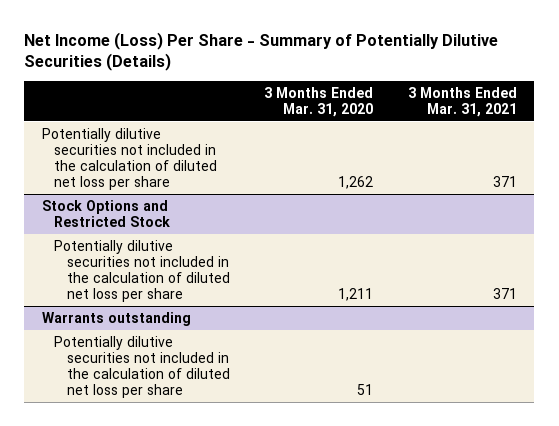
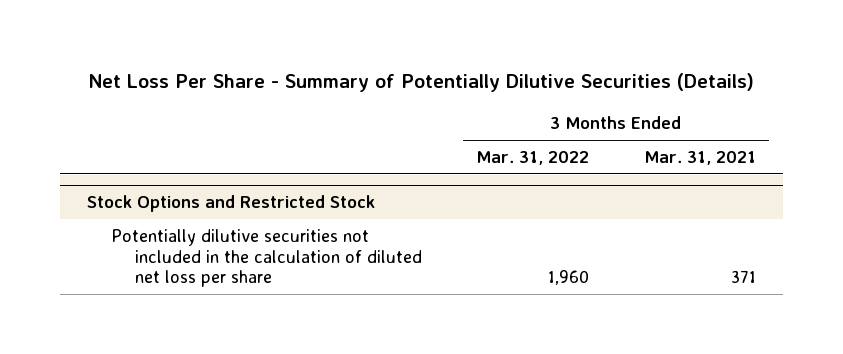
[24,31,499,72] Net Income (Loss) Per Share - Summary of Potentially Dilutive Securities (Details) -> [88,73,755,93] Net Loss Per Share - Summary of Potentially Dilutive Securities (Details)
[264,86,374,117] 3 Months Ended Mar. 31, 2020 -> none
none -> [476,151,590,166] Mar. 31, 2022
[41,127,218,191] Potentially dilutive securities not included in the calculation of diluted net loss per share -> none
[41,311,191,326] Warrants outstanding -> none
[54,335,230,399] Potentially dilutive securities not included in the calculation of diluted net loss per share -> none

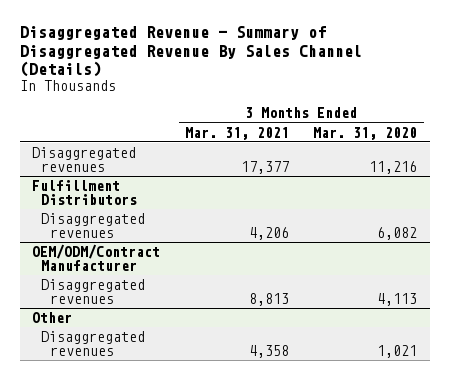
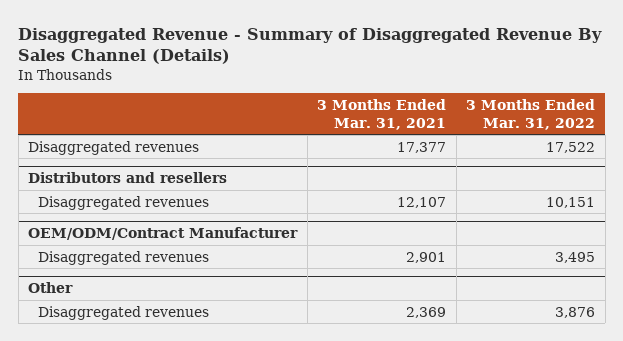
[313,126,418,140] Mar. 31, 2020 -> none
none -> [466,98,596,130] 3 Months Ended Mar. 31, 2022
[32,180,137,206] Fulfillment Distributors -> none
none -> [28,172,228,184] Distributors and resellers
[248,227,289,241] 4,206 -> [397,196,447,208] 12,107
[248,293,289,307] 8,813 -> [406,251,447,263] 2,901
[248,345,289,359] 4,358 -> [406,306,447,318] 2,369

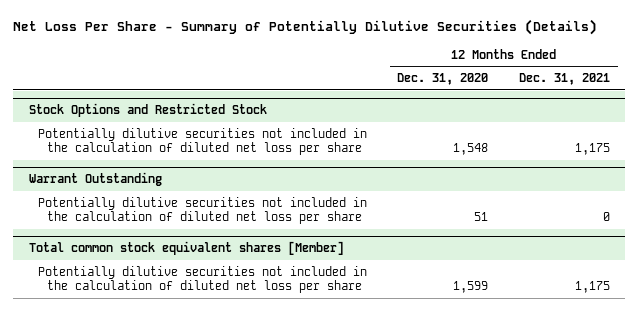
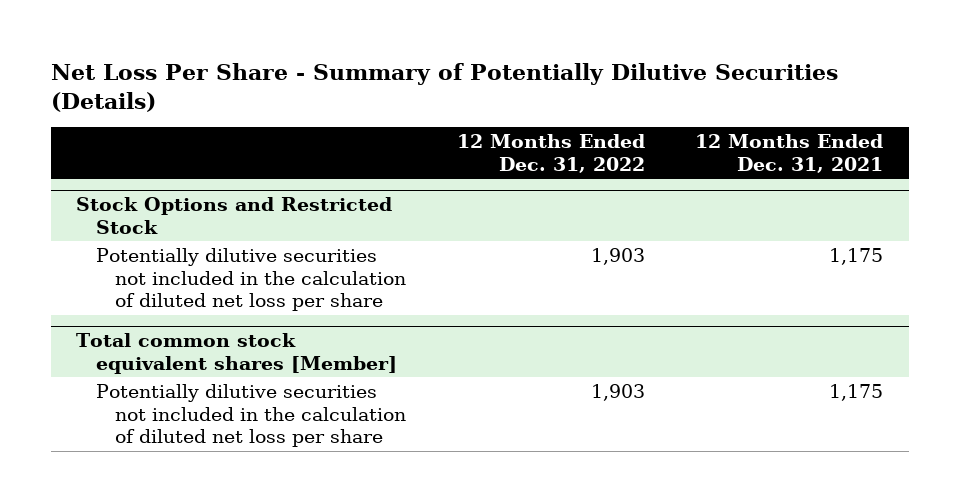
[397,73,489,86] Dec. 31, 2020 -> none
none -> [456,134,645,173] 12 Months Ended Dec. 31, 2022
[28,172,162,187] Warrant Outstanding -> none
[37,196,367,225] Potentially dilutive securities not included in the calculation of diluted net loss per share -> none

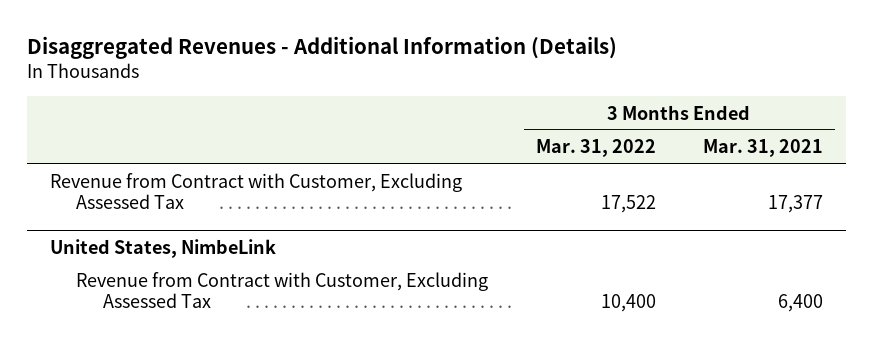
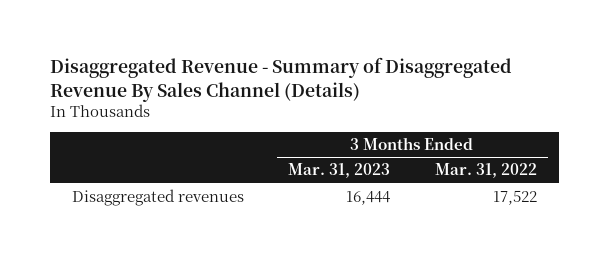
[26,36,617,60] Disaggregated Revenues - Additional Information (Details) -> [49,57,512,102] Disaggregated Revenue - Summary of Disaggregated Revenue By Sales Channel (Details)
[702,139,823,158] Mar. 31, 2021 -> none
none -> [288,163,391,179] Mar. 31, 2023
[50,238,277,258] United States, NimbeLink -> none
[76,272,489,309] Revenue from Contract with Customer, Excluding Assessed Tax -> none
[50,173,463,210] Revenue from Contract with Customer, Excluding Assessed Tax -> [71,189,244,207] Disaggregated revenues

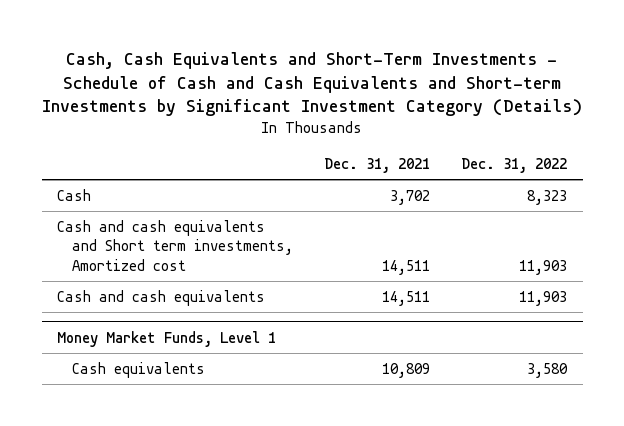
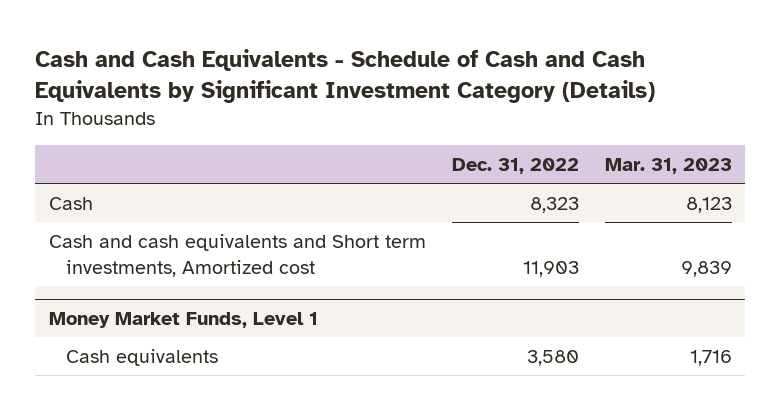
[42,52,583,117] Cash, Cash Equivalents and Short-Term Investments - Schedule of Cash and Cash Equivalents and Short-term Investments by Significant Investment Category (Details) -> [35,48,656,103] Cash and Cash Equivalents - Schedule of Cash and Cash Equivalents by Significant Investment Category (Details)
[323,157,430,173] Dec. 31, 2021 -> none
none -> [605,158,733,175] Mar. 31, 2023
[57,289,266,306] Cash and cash equivalents -> none

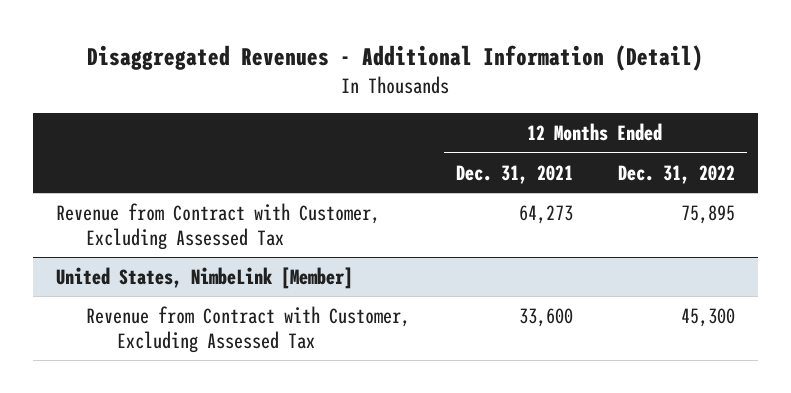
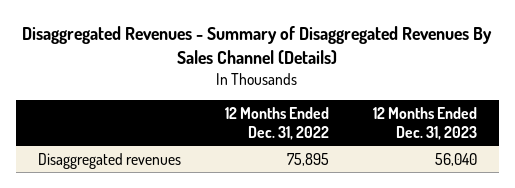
[87,44,704,71] Disaggregated Revenues - Additional Information (Detail) -> [22,25,493,64] Disaggregated Revenues - Summary of Disaggregated Revenues By Sales Channel (Details)
[455,164,573,184] Dec. 31, 2021 -> none
none -> [372,106,477,140] 12 Months Ended Dec. 31, 2023
[55,266,353,289] United States, NimbeLink [Member] -> none
[86,305,411,353] Revenue from Contract with Customer, Excluding Assessed Tax -> none
[55,202,380,250] Revenue from Contract with Customer, Excluding Assessed Tax -> [37,152,181,169] Disaggregated revenues

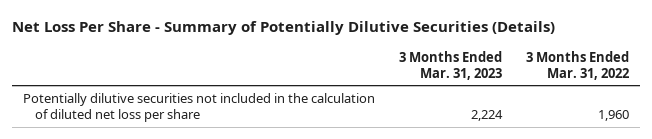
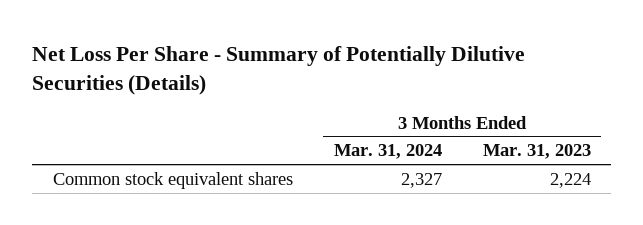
[525,50,629,81] 3 Months Ended Mar. 31, 2022 -> none
none -> [333,144,442,160] Mar. 31, 2024
[23,92,376,123] Potentially dilutive securities not included in the calculation of diluted net loss per share -> [52,171,293,189] Common stock equivalent shares

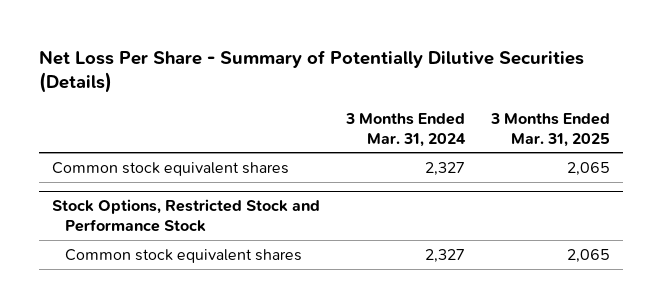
[482,144,591,160] Mar. 31, 2023 -> none
none -> [490,113,611,147] 3 Months Ended Mar. 31, 2025
none -> [51,199,320,232] Stock Options, Restricted Stock and Performance Stock
none -> [64,248,302,263] Common stock equivalent shares

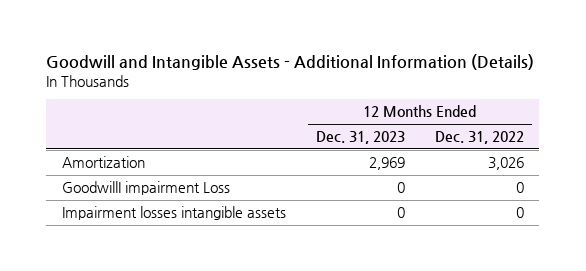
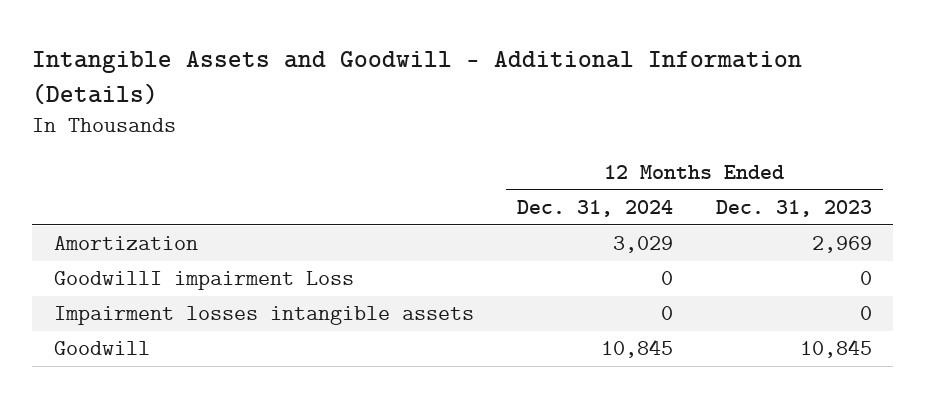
[46,54,535,71] Goodwill and Intangible Assets - Additional Information (Details) -> [32,51,803,105] Intangible Assets and Goodwill - Additional Information (Details)
[435,131,525,145] Dec. 31, 2022 -> none
none -> [516,200,673,218] Dec. 31, 2024
none -> [53,341,150,356] Goodwill

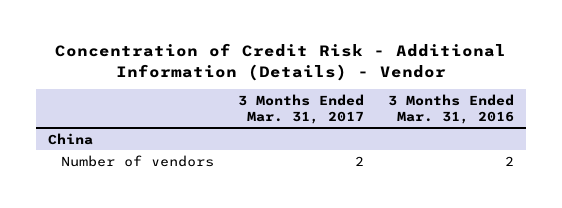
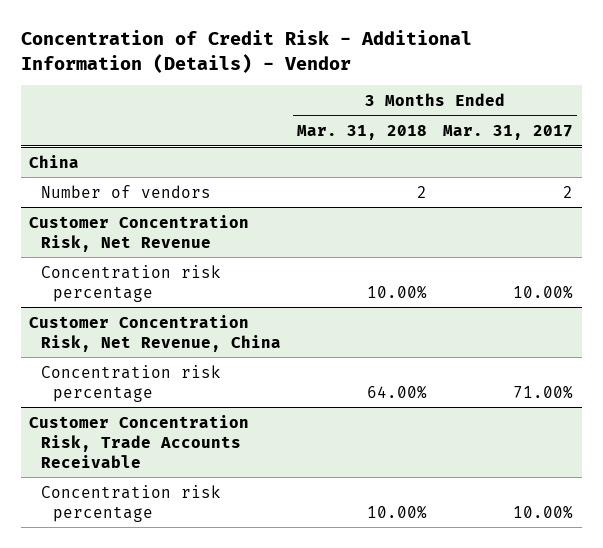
[387,94,514,124] 3 Months Ended Mar. 31, 2016 -> none
none -> [297,125,428,141] Mar. 31, 2018
none -> [29,214,250,252] Customer Concentration Risk, Net Revenue
none -> [41,264,222,302] Concentration risk percentage
none -> [29,314,282,352] Customer Concentration Risk, Net Revenue, China
none -> [41,364,222,402] Concentration risk percentage
none -> [29,414,250,468] Customer Concentration Risk, Trade Accounts Receivable
none -> [41,484,222,522] Concentration risk percentage

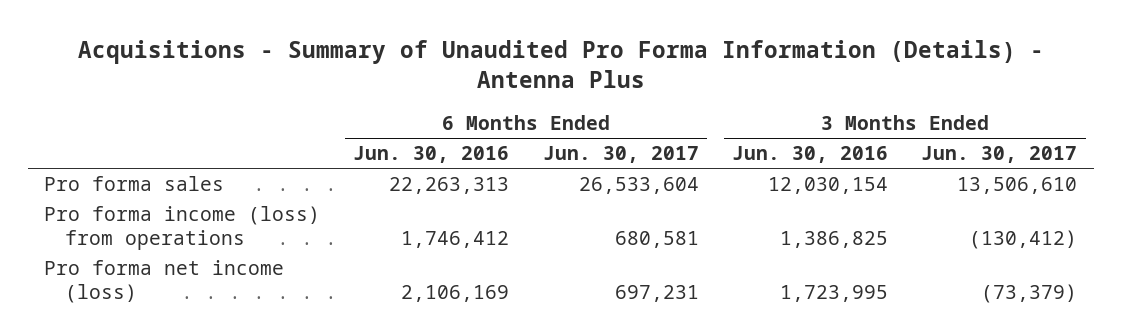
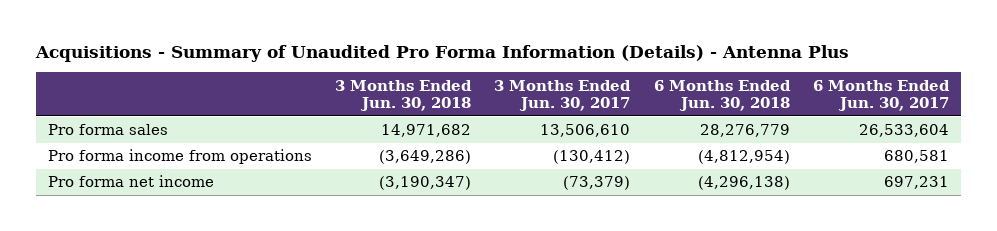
[353,146,510,164] Jun. 30, 2016 -> none
[731,146,888,164] Jun. 30, 2016 -> none
none -> [334,79,472,112] 3 Months Ended Jun. 30, 2018
none -> [653,79,791,112] 6 Months Ended Jun. 30, 2018
[44,206,321,250] Pro forma income (loss) from operations -> [47,149,312,165] Pro forma income from operations
[44,260,285,303] Pro forma net income (loss) -> [47,175,214,188] Pro forma net income

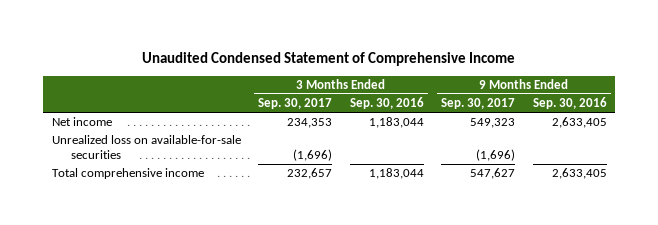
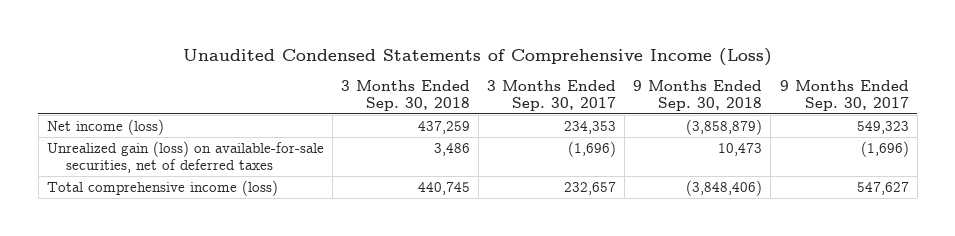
[142,51,516,66] Unaudited Condensed Statement of Comprehensive Income -> [182,47,772,66] Unaudited Condensed Statements of Comprehensive Income (Loss)
[349,97,424,110] Sep. 30, 2016 -> none
[532,97,607,110] Sep. 30, 2016 -> none
none -> [340,79,470,111] 3 Months Ended Sep. 30, 2018
none -> [633,79,763,111] 9 Months Ended Sep. 30, 2018
[51,117,112,127] Net income -> [46,118,164,135] Net income (loss)
[51,135,241,160] Unrealized loss on available-for-sale securities -> [46,140,324,173] Unrealized gain (loss) on available-for-sale securities, net of deferred taxes
[51,168,204,180] Total comprehensive income -> [46,179,278,196] Total comprehensive income (loss)

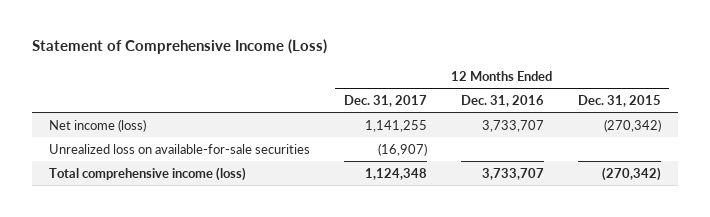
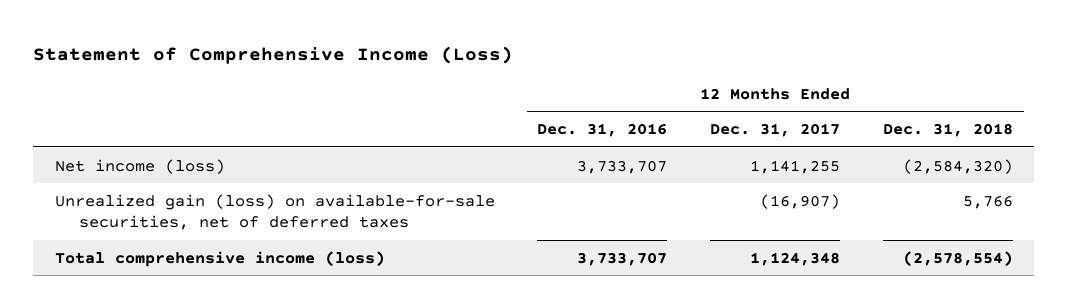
[577,94,661,107] Dec. 31, 2015 -> none
none -> [882,123,1013,138] Dec. 31, 2018
[48,143,310,154] Unrealized loss on available-for-sale securities -> [54,193,495,231] Unrealized gain (loss) on available-for-sale securities, net of deferred taxes

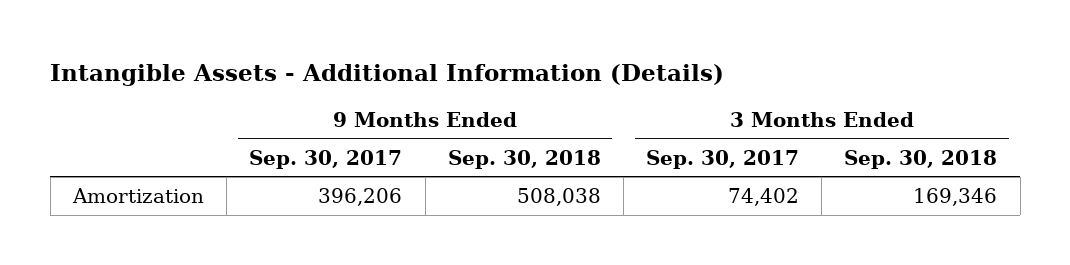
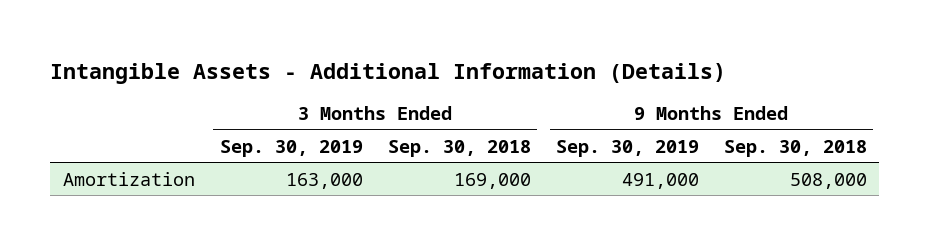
[249,149,403,169] Sep. 30, 2017 -> none
[646,149,800,169] Sep. 30, 2017 -> none
none -> [219,139,363,157] Sep. 30, 2019
none -> [555,139,699,157] Sep. 30, 2019
[516,188,601,207] 508,038 -> [789,172,867,189] 508,000
[913,188,998,207] 169,346 -> [453,172,531,189] 169,000

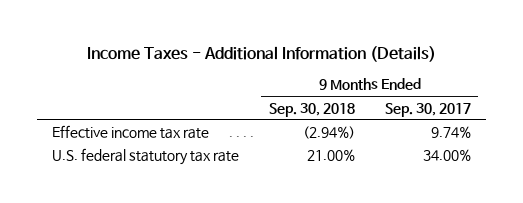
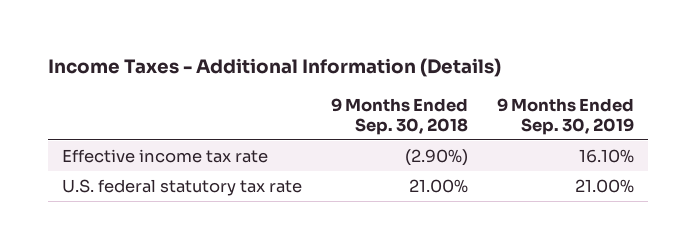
[384,102,471,117] Sep. 30, 2017 -> none
none -> [497,97,635,135] 9 Months Ended Sep. 30, 2019
[302,125,355,139] (2.94%) -> [405,149,469,167] (2.90%)

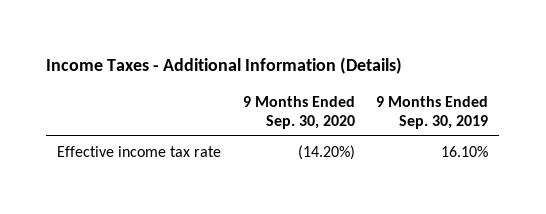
[331,97,469,135] 9 Months Ended Sep. 30, 2018 -> none
none -> [242,95,355,129] 9 Months Ended Sep. 30, 2020
[62,179,303,197] U.S. federal statutory tax rate -> none

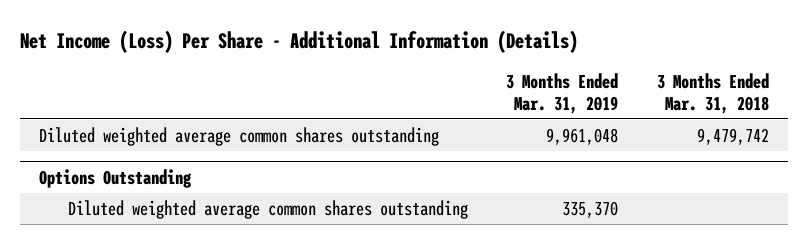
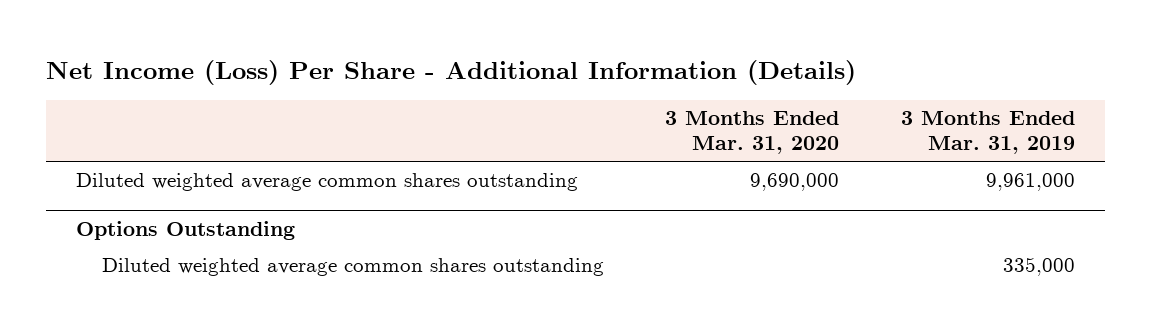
[656,73,769,114] 3 Months Ended Mar. 31, 2018 -> none
none -> [665,111,840,155] 3 Months Ended Mar. 31, 2020
[546,127,619,145] 9,961,048 -> [985,173,1075,192] 9,961,000
[562,200,619,218] 335,370 -> [1002,257,1075,277] 335,000

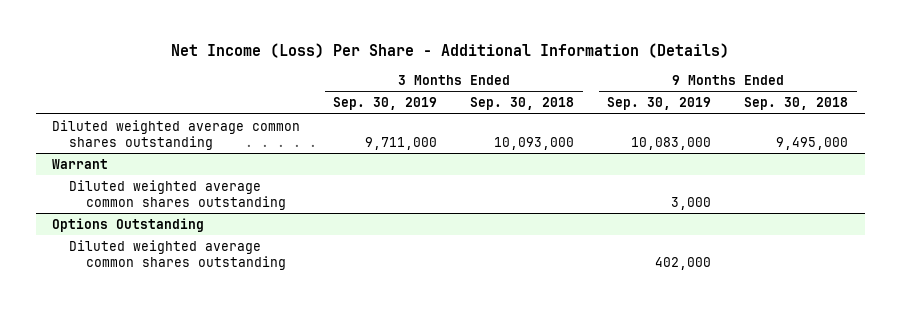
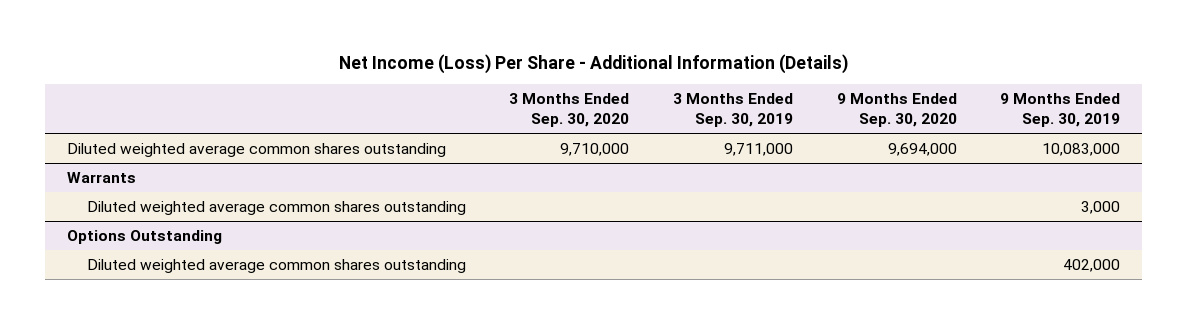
[470,97,575,111] Sep. 30, 2018 -> none
[744,97,849,111] Sep. 30, 2018 -> none
none -> [509,93,630,127] 3 Months Ended Sep. 30, 2020
none -> [836,93,957,127] 9 Months Ended Sep. 30, 2020
[52,158,109,169] Warrant -> [66,172,136,184] Warrants

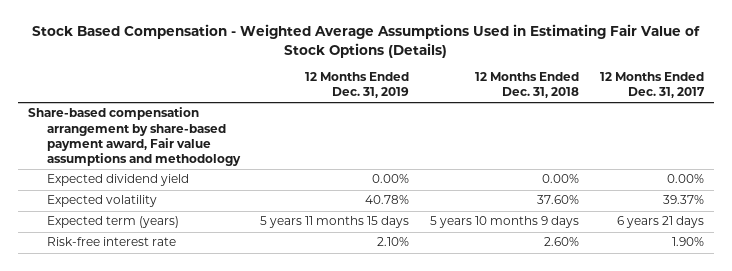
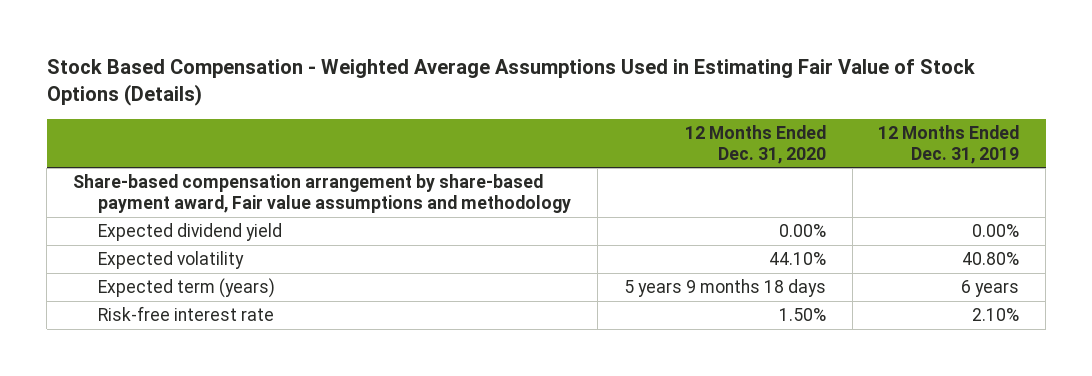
[475,72,580,99] 12 Months Ended Dec. 31, 2018 -> none
[599,72,705,99] 12 Months Ended Dec. 31, 2017 -> none
none -> [684,124,826,164] 12 Months Ended Dec. 31, 2020
[365,195,410,205] 40.78% -> [962,252,1020,266] 40.80%
[260,216,410,229] 5 years 11 months 15 days -> [961,280,1020,298] 6 years

